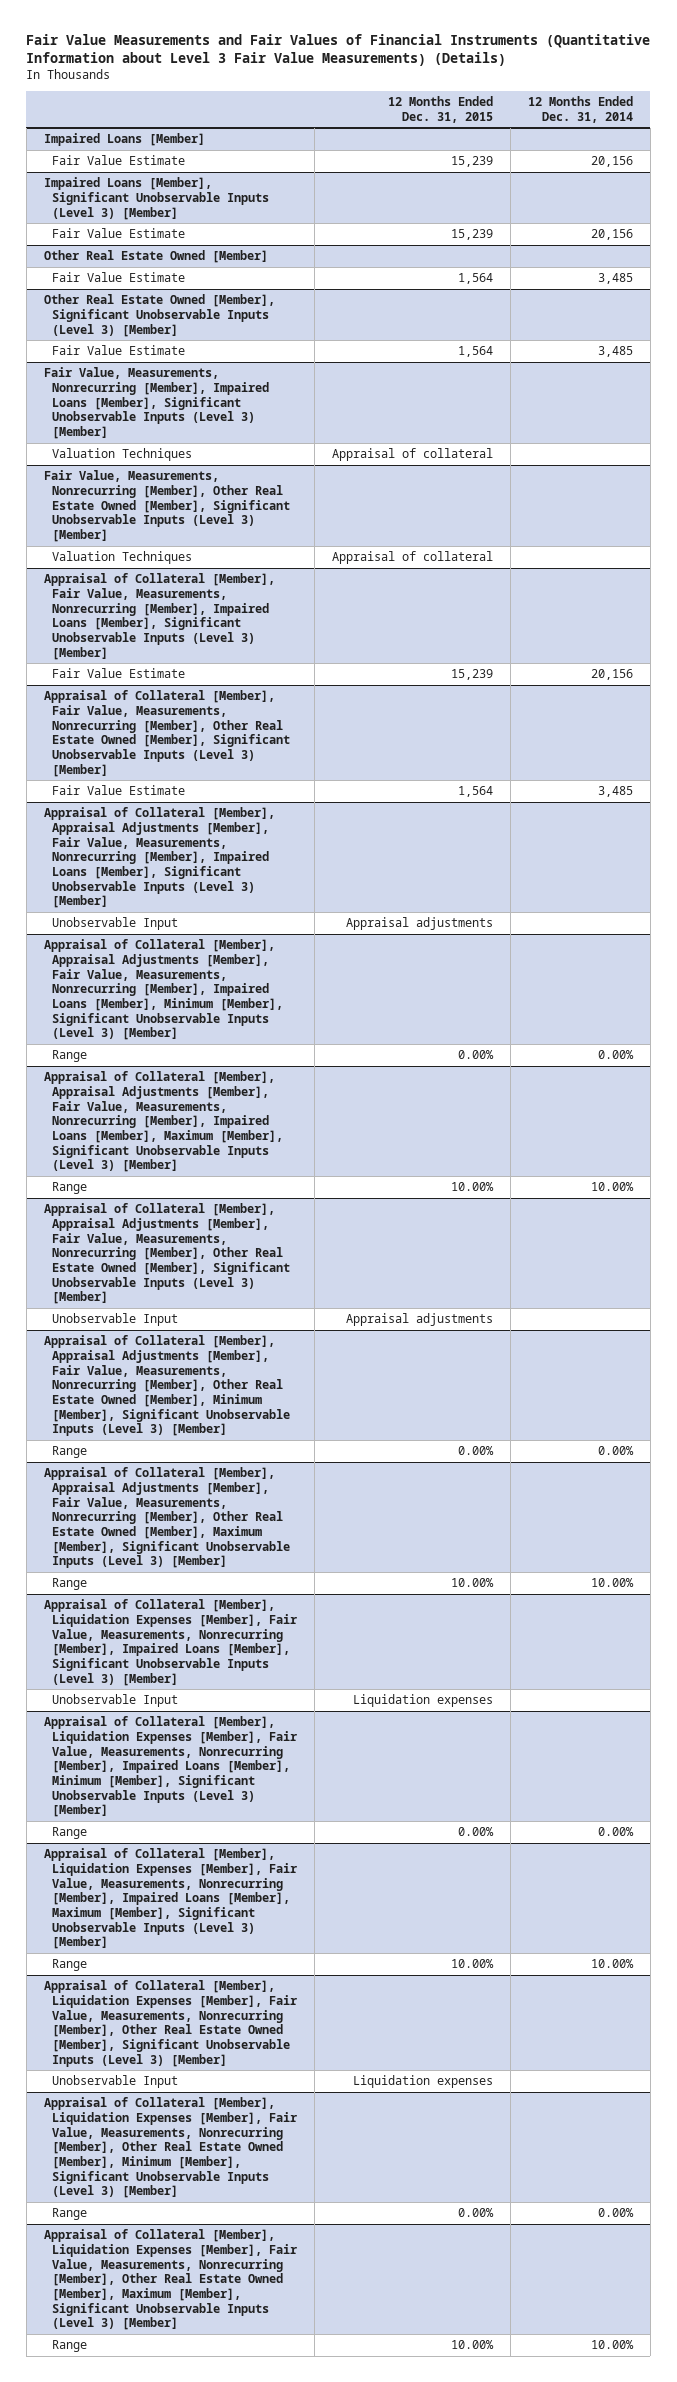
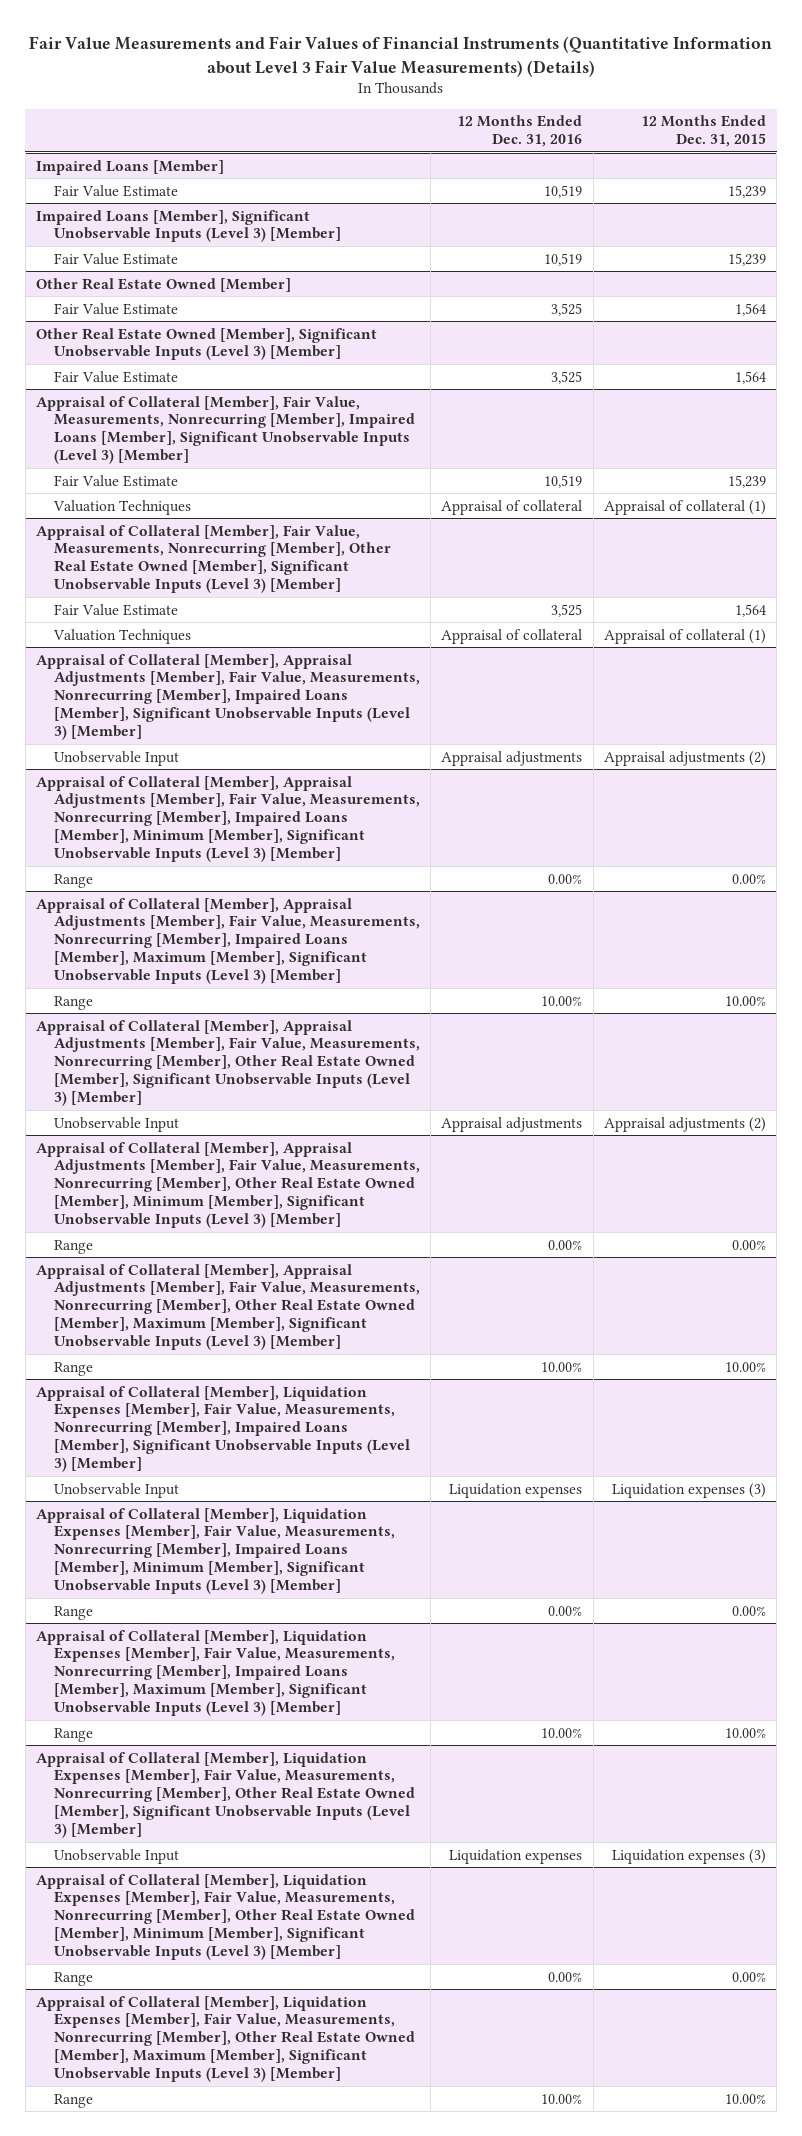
[528,95,634,123] 12 Months Ended Dec. 31, 2014 -> none
none -> [457,115,583,148] 12 Months Ended Dec. 31, 2016
[43,367,270,439] Fair Value, Measurements, Nonrecurring [Member], Impaired Loans [Member], Significant Unobservable Inputs (Level 3) [Member] -> none
[52,448,193,462] Valuation Techniques -> none
[43,470,291,542] Fair Value, Measurements, Nonrecurring [Member], Other Real Estate Owned [Member], Significant Unobservable Inputs (Level 3) [Member] -> none
[52,551,193,565] Valuation Techniques -> none
none -> [52,499,191,515] Valuation Techniques
none -> [52,628,191,644] Valuation Techniques
[346,917,494,931] Appraisal adjustments -> [604,750,767,766] Appraisal adjustments (2)
[346,1313,494,1327] Appraisal adjustments -> [604,1116,767,1132] Appraisal adjustments (2)
[353,1694,494,1708] Liquidation expenses -> [612,1482,767,1498] Liquidation expenses (3)
[353,2075,494,2089] Liquidation expenses -> [612,1848,767,1864] Liquidation expenses (3)

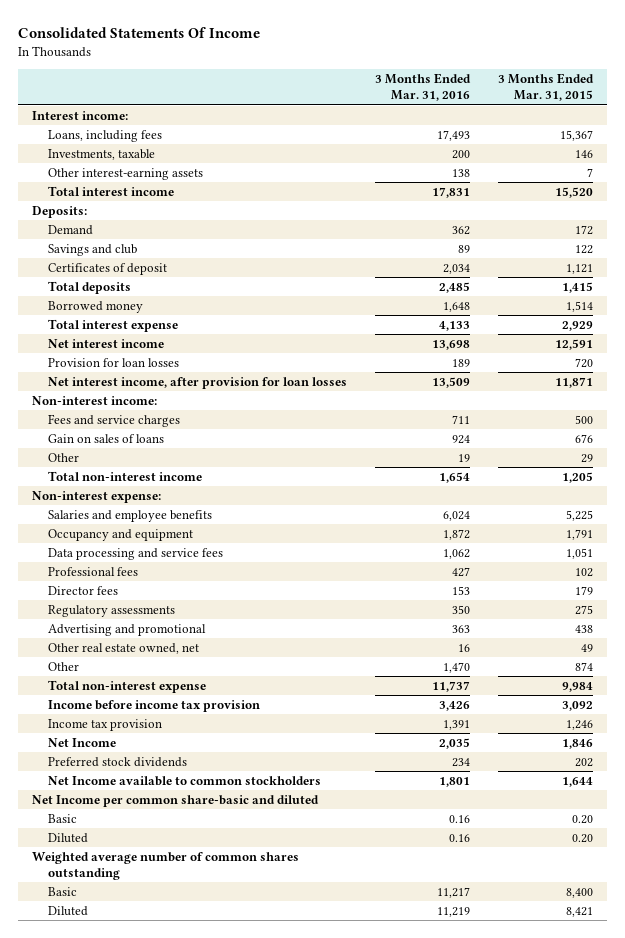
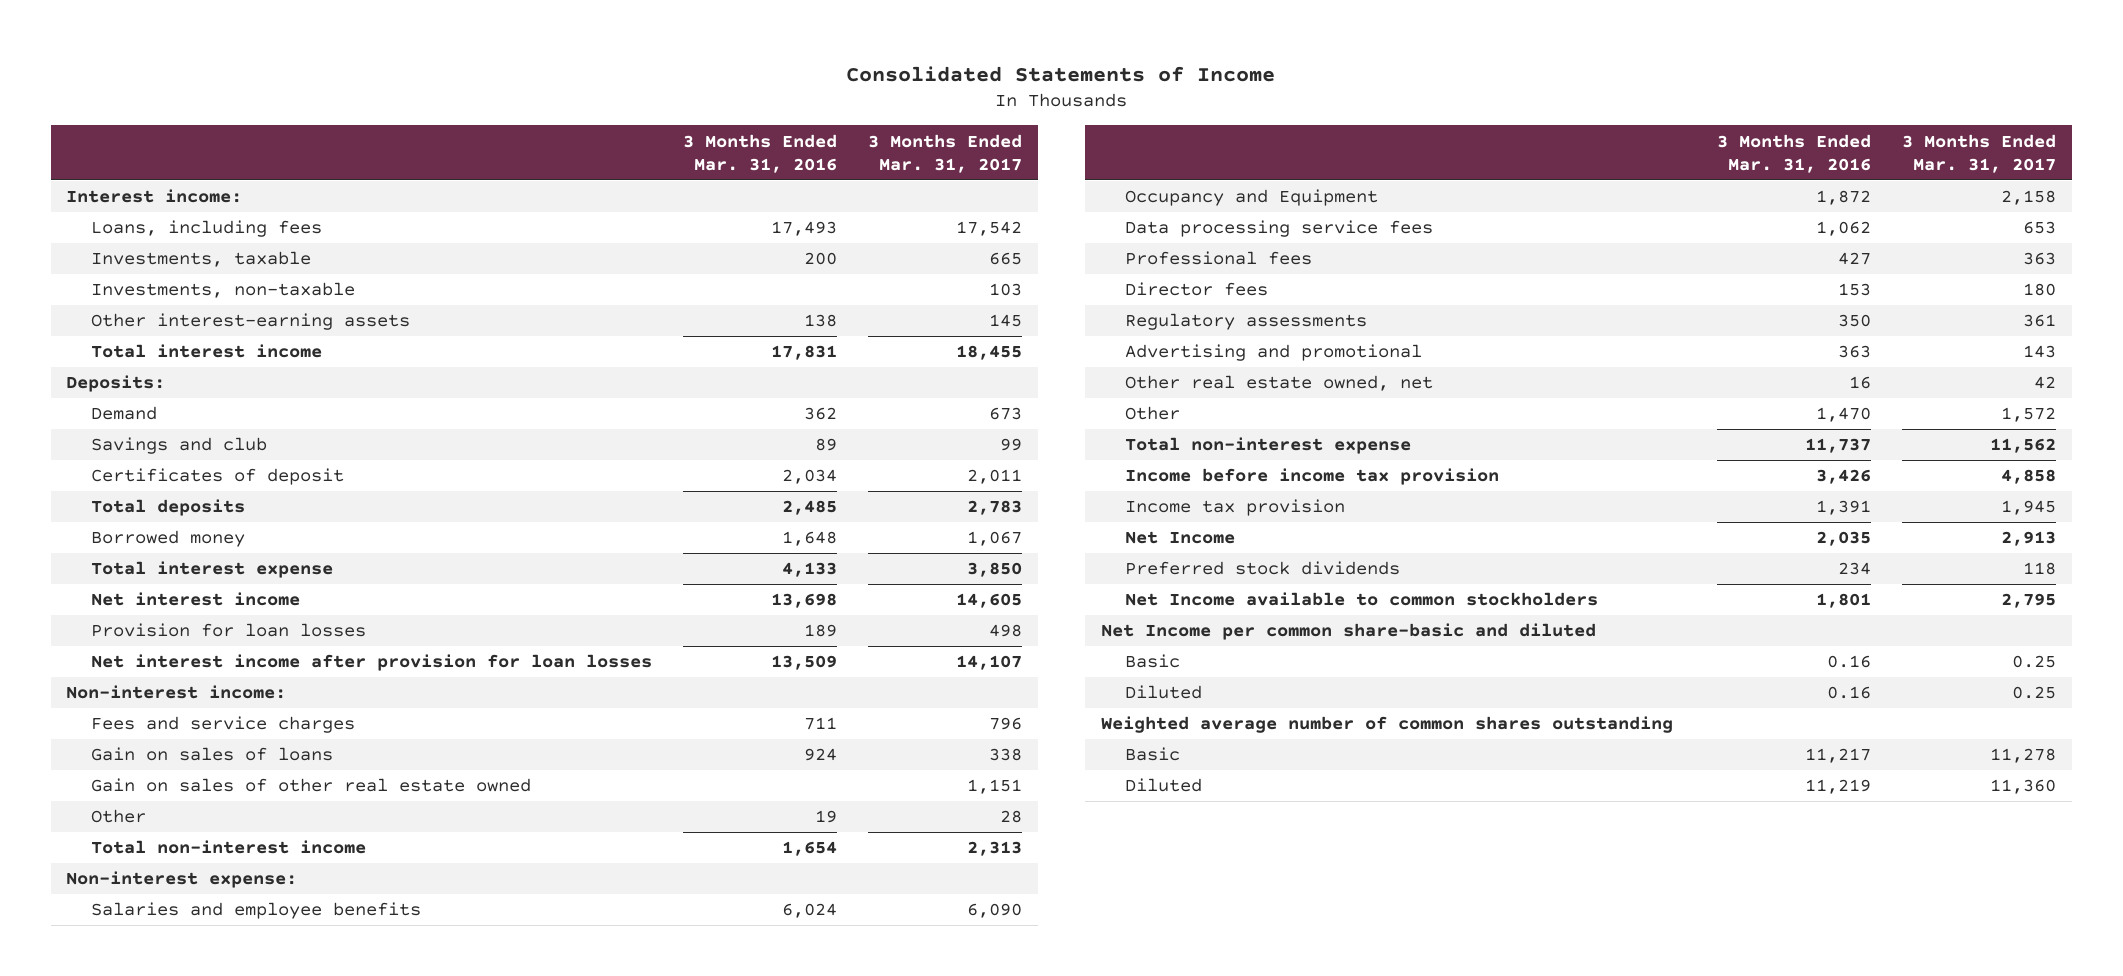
[17,27,260,39] Consolidated Statements Of Income -> [846,65,1276,82] Consolidated Statements of Income
[498,73,595,102] 3 Months Ended Mar. 31, 2015 -> none
none -> [868,133,1023,173] 3 Months Ended Mar. 31, 2017
none -> [90,282,355,299] Investments, non-taxable
[48,376,348,389] Net interest income, after provision for loan losses -> [90,654,652,672] Net interest income after provision for loan losses
none -> [90,778,531,793] Gain on sales of other real estate owned
[48,528,194,541] Occupancy and equipment -> [1125,189,1379,207] Occupancy and Equipment
[48,547,224,560] Data processing and service fees -> [1125,220,1434,238] Data processing service fees

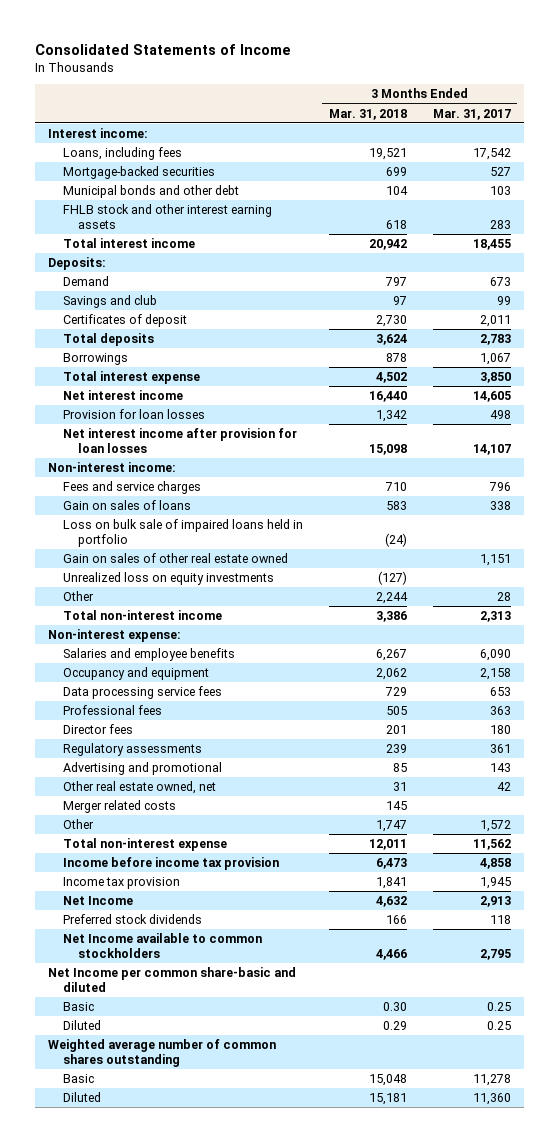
[682,133,837,173] 3 Months Ended Mar. 31, 2016 -> none
none -> [328,108,407,120] Mar. 31, 2018
[90,251,311,268] Investments, taxable -> none
[90,282,355,299] Investments, non-taxable -> none
none -> [63,166,216,180] Mortgage-backed securities
none -> [63,185,240,199] Municipal bonds and other debt
[90,313,410,331] Other interest-earning assets -> [63,204,273,229] FHLB stock and other interest earning assets
[989,314,1023,328] 145 -> [489,219,511,229] 283
[90,530,245,548] Borrowed money -> [63,353,129,366] Borrowings
none -> [63,519,304,547] Loss on bulk sale of impaired loans held in portfolio
none -> [63,572,275,586] Unrealized loss on equity investments
[1125,189,1379,207] Occupancy and Equipment -> [63,667,210,681] Occupancy and equipment
none -> [63,800,177,814] Merger related costs

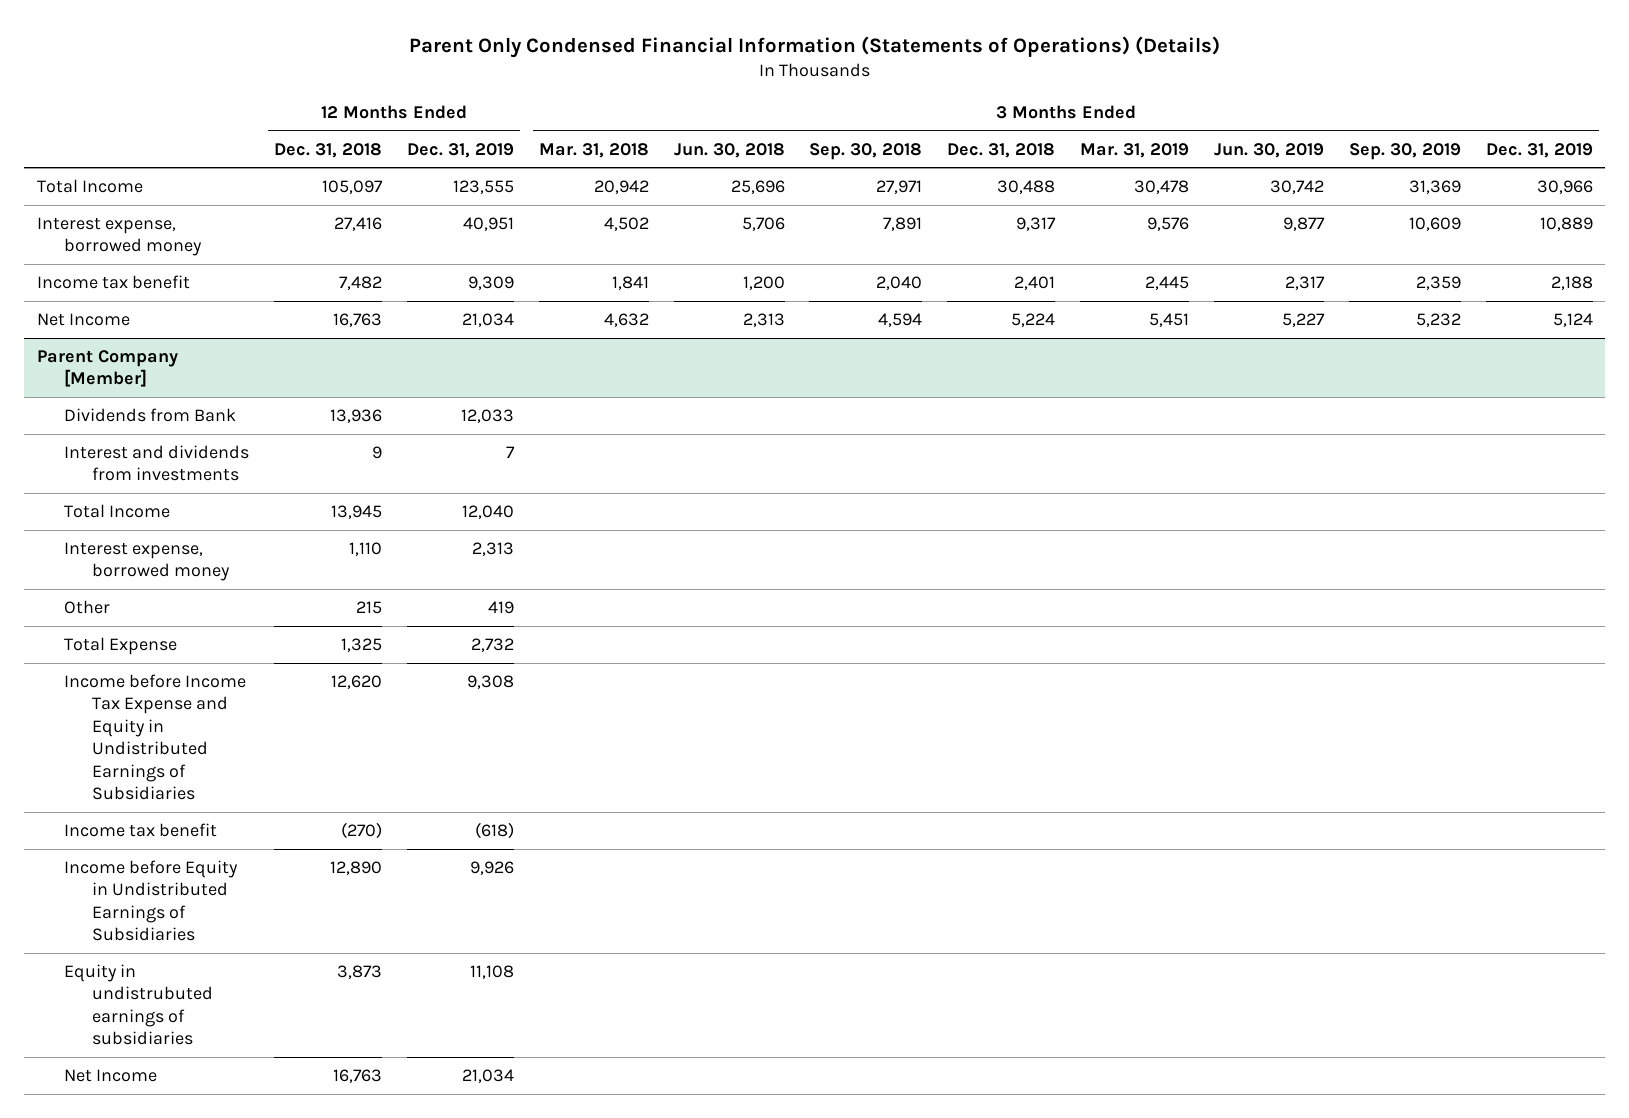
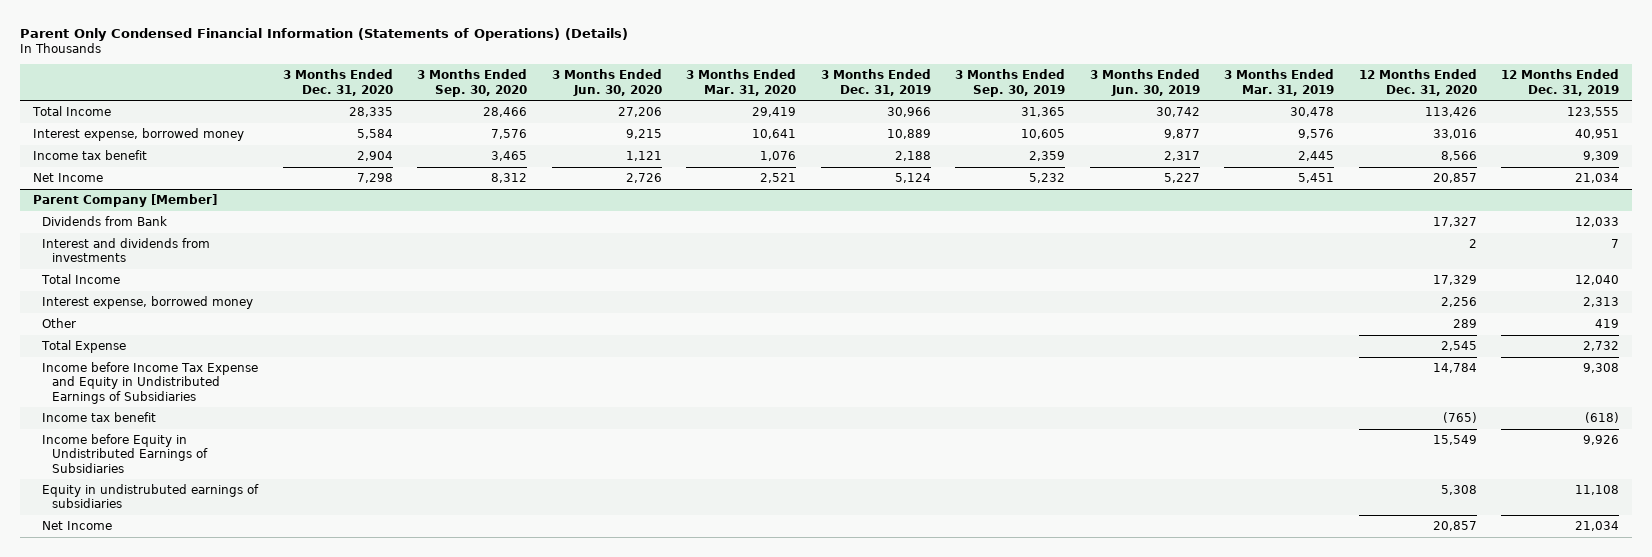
[274,142,383,158] Dec. 31, 2018 -> none
[538,142,649,158] Mar. 31, 2018 -> none
[673,142,785,158] Jun. 30, 2018 -> none
[809,142,923,160] Sep. 30, 2018 -> none
[947,142,1056,158] Dec. 31, 2018 -> none
none -> [282,69,393,96] 3 Months Ended Dec. 31, 2020
none -> [417,69,528,97] 3 Months Ended Sep. 30, 2020
none -> [551,69,662,96] 3 Months Ended Jun. 30, 2020
none -> [686,69,797,96] 3 Months Ended Mar. 31, 2020
none -> [1358,69,1477,96] 12 Months Ended Dec. 31, 2020
[1408,179,1461,194] 31,369 -> [1021,106,1066,117] 31,365
[1408,216,1461,231] 10,609 -> [1021,128,1066,139] 10,605

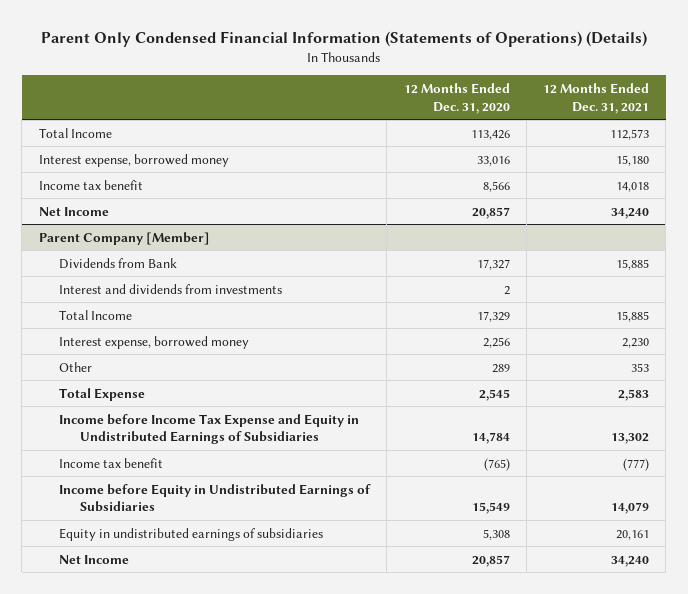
[282,69,393,96] 3 Months Ended Dec. 31, 2020 -> none
[417,69,528,97] 3 Months Ended Sep. 30, 2020 -> none
[551,69,662,96] 3 Months Ended Jun. 30, 2020 -> none
[686,69,797,96] 3 Months Ended Mar. 31, 2020 -> none
[820,69,931,96] 3 Months Ended Dec. 31, 2019 -> none
[955,69,1066,97] 3 Months Ended Sep. 30, 2019 -> none
[1089,69,1200,96] 3 Months Ended Jun. 30, 2019 -> none
[1224,69,1335,96] 3 Months Ended Mar. 31, 2019 -> none
[1501,69,1620,96] 12 Months Ended Dec. 31, 2019 -> none
none -> [543,83,650,114] 12 Months Ended Dec. 31, 2021
[42,483,260,509] Equity in undistrubuted earnings of subsidiaries -> [59,527,324,541] Equity in undistributed earnings of subsidiaries

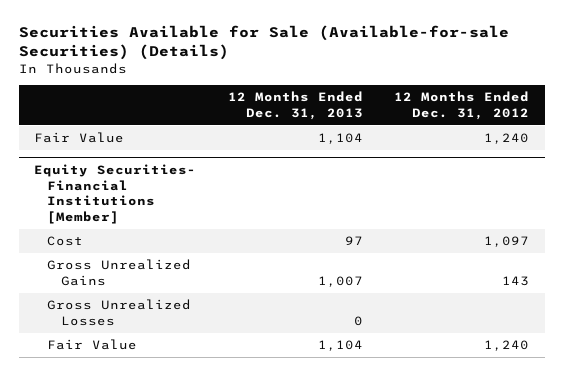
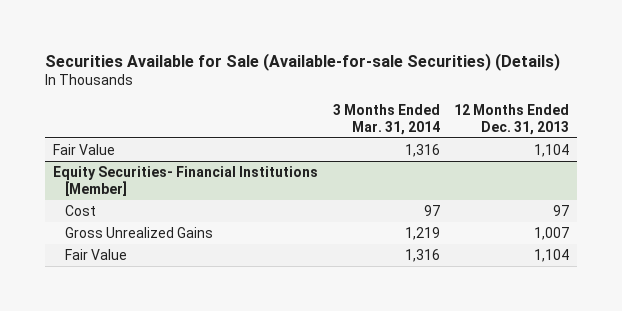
[394,91,530,121] 12 Months Ended Dec. 31, 2012 -> none
none -> [332,103,440,135] 3 Months Ended Mar. 31, 2014
[47,299,192,326] Gross Unrealized Losses -> none

